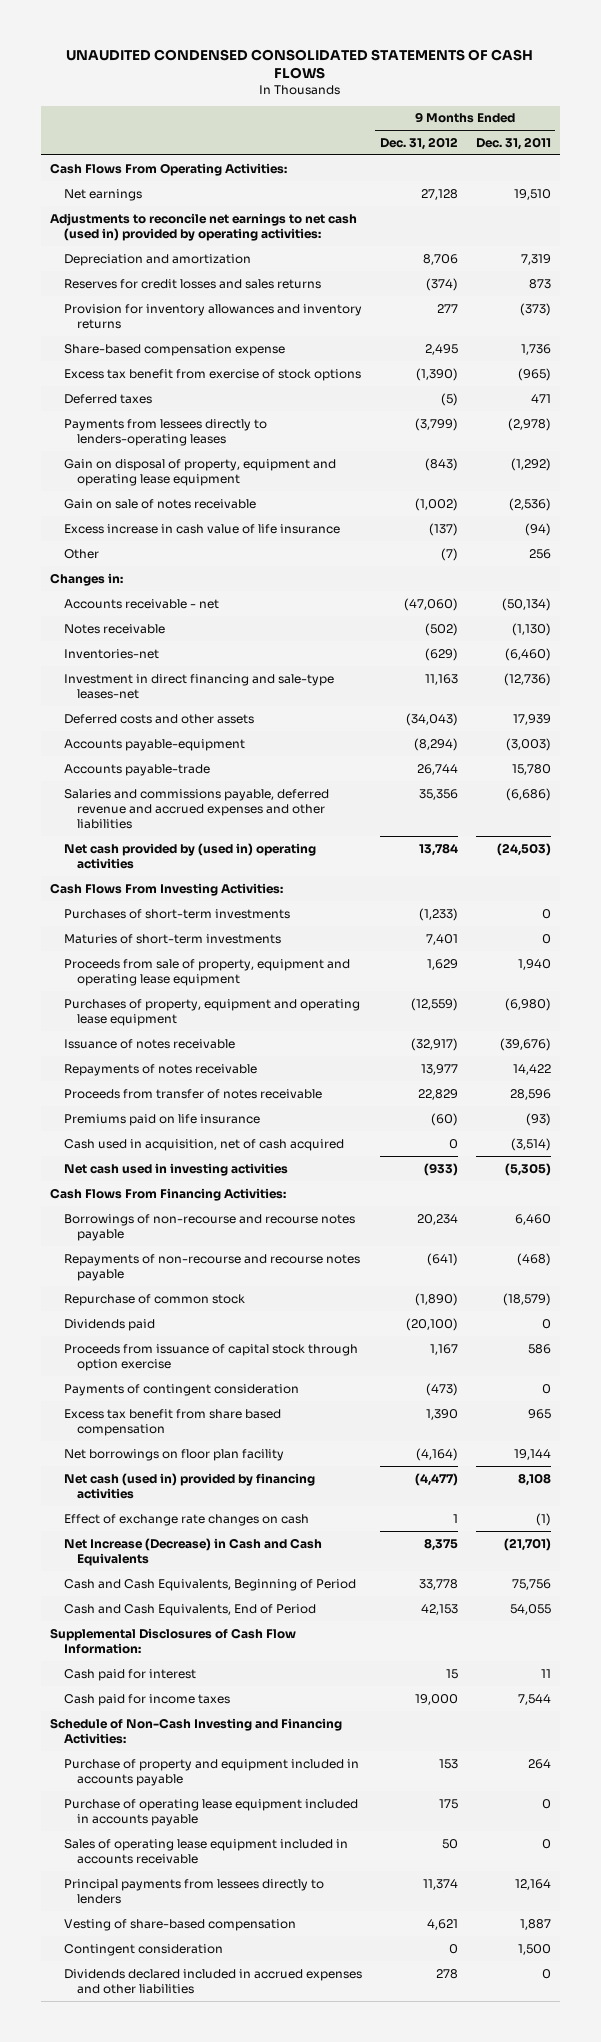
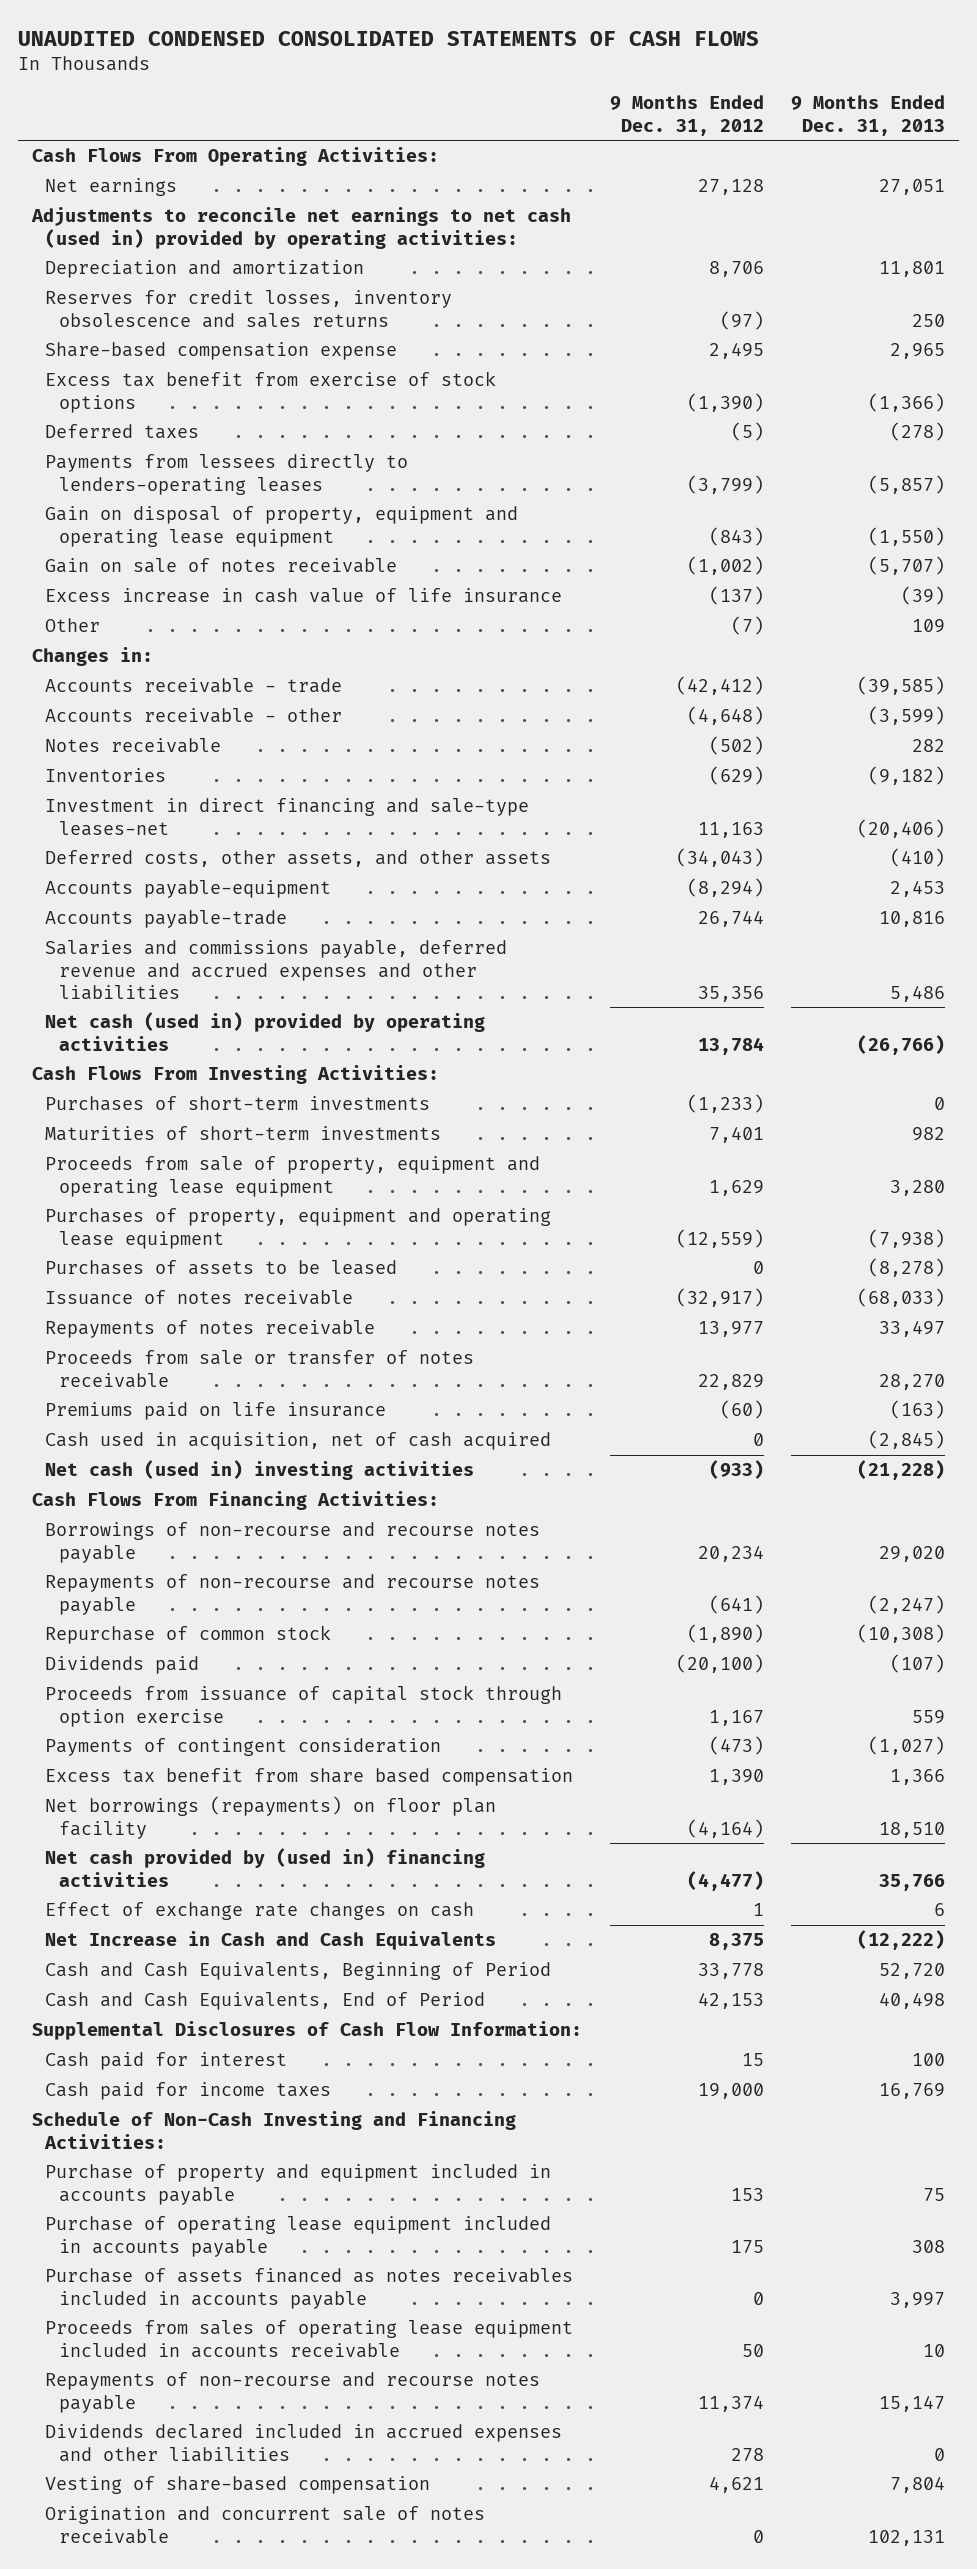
[475,137,551,151] Dec. 31, 2011 -> none
none -> [791,95,946,136] 9 Months Ended Dec. 31, 2013
[63,303,362,329] Provision for inventory allowances and inventory returns -> none
[63,278,321,289] Reserves for credit losses and sales returns -> [45,290,453,328] Reserves for credit losses, inventory obsolescence and sales returns
[425,277,458,291] (374) -> [719,310,764,330] (97)
[63,598,219,609] Accounts receivable - net -> [45,678,343,694] Accounts receivable - trade
[403,597,458,611] (47,060) -> [675,676,764,696] (42,412)
none -> [45,708,343,724] Accounts receivable - other
[63,648,159,659] Inventories-net -> [45,768,167,783] Inventories
[63,713,254,724] Deferred costs and other assets -> [45,850,552,868] Deferred costs, other assets, and other assets
[63,842,316,869] Net cash provided by (used in) operating activities -> [45,1012,486,1051] Net cash (used in) provided by operating activities
[63,933,281,944] Maturies of short-term investments -> [45,1126,442,1142] Maturities of short-term investments
none -> [45,1260,398,1276] Purchases of assets to be leased
[63,1088,322,1099] Proceeds from transfer of notes receivable -> [45,1350,475,1388] Proceeds from sale or transfer of notes receivable
[63,1162,288,1176] Net cash used in investing activities -> [45,1460,475,1481] Net cash (used in) investing activities
[63,1448,284,1461] Net borrowings on floor plan facility -> [45,1796,497,1839] Net borrowings (repayments) on floor plan facility
[63,1472,315,1499] Net cash (used in) provided by financing activities -> [45,1848,486,1887] Net cash provided by (used in) financing activities
[63,1537,322,1566] Net Increase (Decrease) in Cash and Cash Equivalents -> [45,1931,497,1951] Net Increase in Cash and Cash Equivalents
[63,1943,223,1956] Contingent consideration -> none
none -> [45,2268,574,2309] Purchase of assets financed as notes receivables included in accounts payable
[63,1838,348,1864] Sales of operating lease equipment included in accounts receivable -> [45,2320,574,2358] Proceeds from sales of operating lease equipment included in accounts receivable
[63,1878,324,1904] Principal payments from lessees directly to lenders -> [45,2372,541,2413] Repayments of non-recourse and recourse notes payable
[63,1918,296,1931] Vesting of share-based compensation -> [45,2476,431,2495] Vesting of share-based compensation
none -> [45,2506,486,2544] Origination and concurrent sale of notes receivable

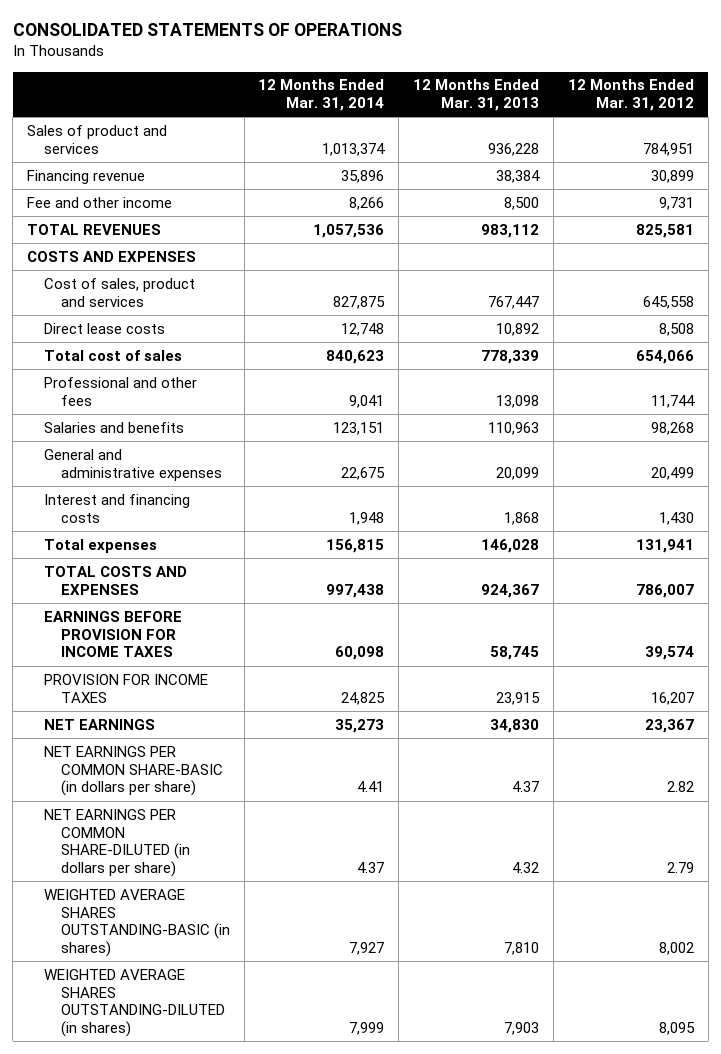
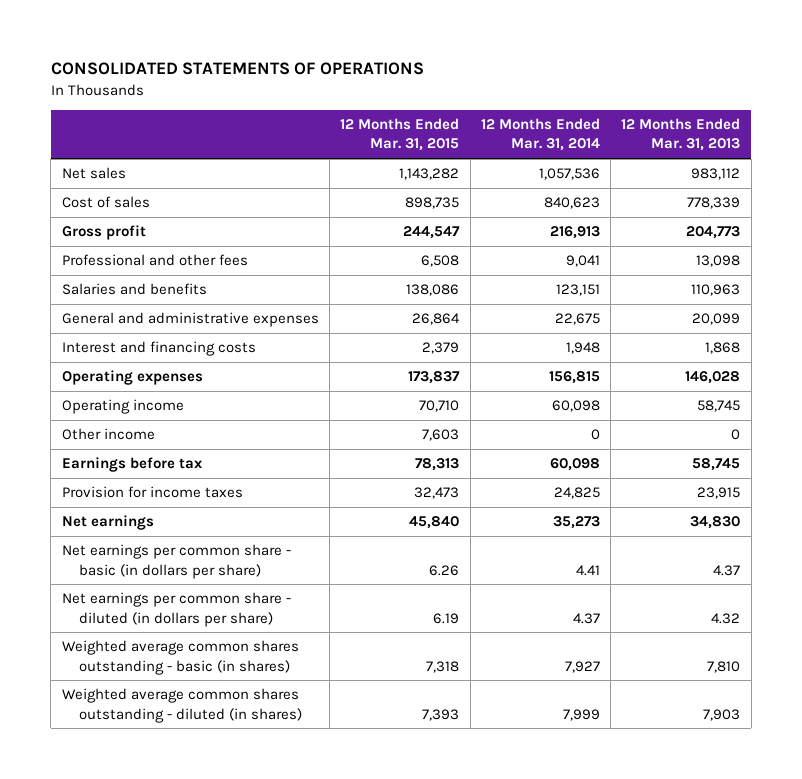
[567,79,694,112] 12 Months Ended Mar. 31, 2012 -> none
none -> [340,118,460,152] 12 Months Ended Mar. 31, 2015
[27,124,168,154] Sales of product and services -> none
[27,169,146,184] Financing revenue -> none
[27,196,173,208] Fee and other income -> none
[27,250,197,262] COSTS AND EXPENSES -> none
[43,277,195,307] Cost of sales, product and services -> none
[43,322,165,334] Direct lease costs -> none
[27,223,162,235] TOTAL REVENUES -> [61,167,126,180] Net sales
[43,349,182,361] Total cost of sales -> [61,196,150,209] Cost of sales
none -> [61,225,146,241] Gross profit
[43,565,187,595] TOTAL COSTS AND EXPENSES -> none
[43,538,157,553] Total expenses -> [61,370,203,386] Operating expenses
none -> [61,399,184,415] Operating income
none -> [61,428,155,441] Other income
[43,610,182,658] EARNINGS BEFORE PROVISION FOR INCOME TAXES -> [61,457,203,473] Earnings before tax
[43,673,208,703] PROVISION FOR INCOME TAXES -> [61,486,243,499] Provision for income taxes
[43,718,155,730] NET EARNINGS -> [61,515,154,531] Net earnings
[43,745,223,797] NET EARNINGS PER COMMON SHARE-BASIC (in dollars per share) -> [61,544,291,579] Net earnings per common share - basic (in dollars per share)
[43,808,190,878] NET EARNINGS PER COMMON SHARE-DILUTED (in dollars per share) -> [61,592,291,627] Net earnings per common share - diluted (in dollars per share)
[43,888,230,958] WEIGHTED AVERAGE SHARES OUTSTANDING-BASIC (in shares) -> [61,640,299,675] Weighted average common shares outstanding - basic (in shares)
[43,968,225,1038] WEIGHTED AVERAGE SHARES OUTSTANDING-DILUTED (in shares) -> [61,688,303,723] Weighted average common shares outstanding - diluted (in shares)

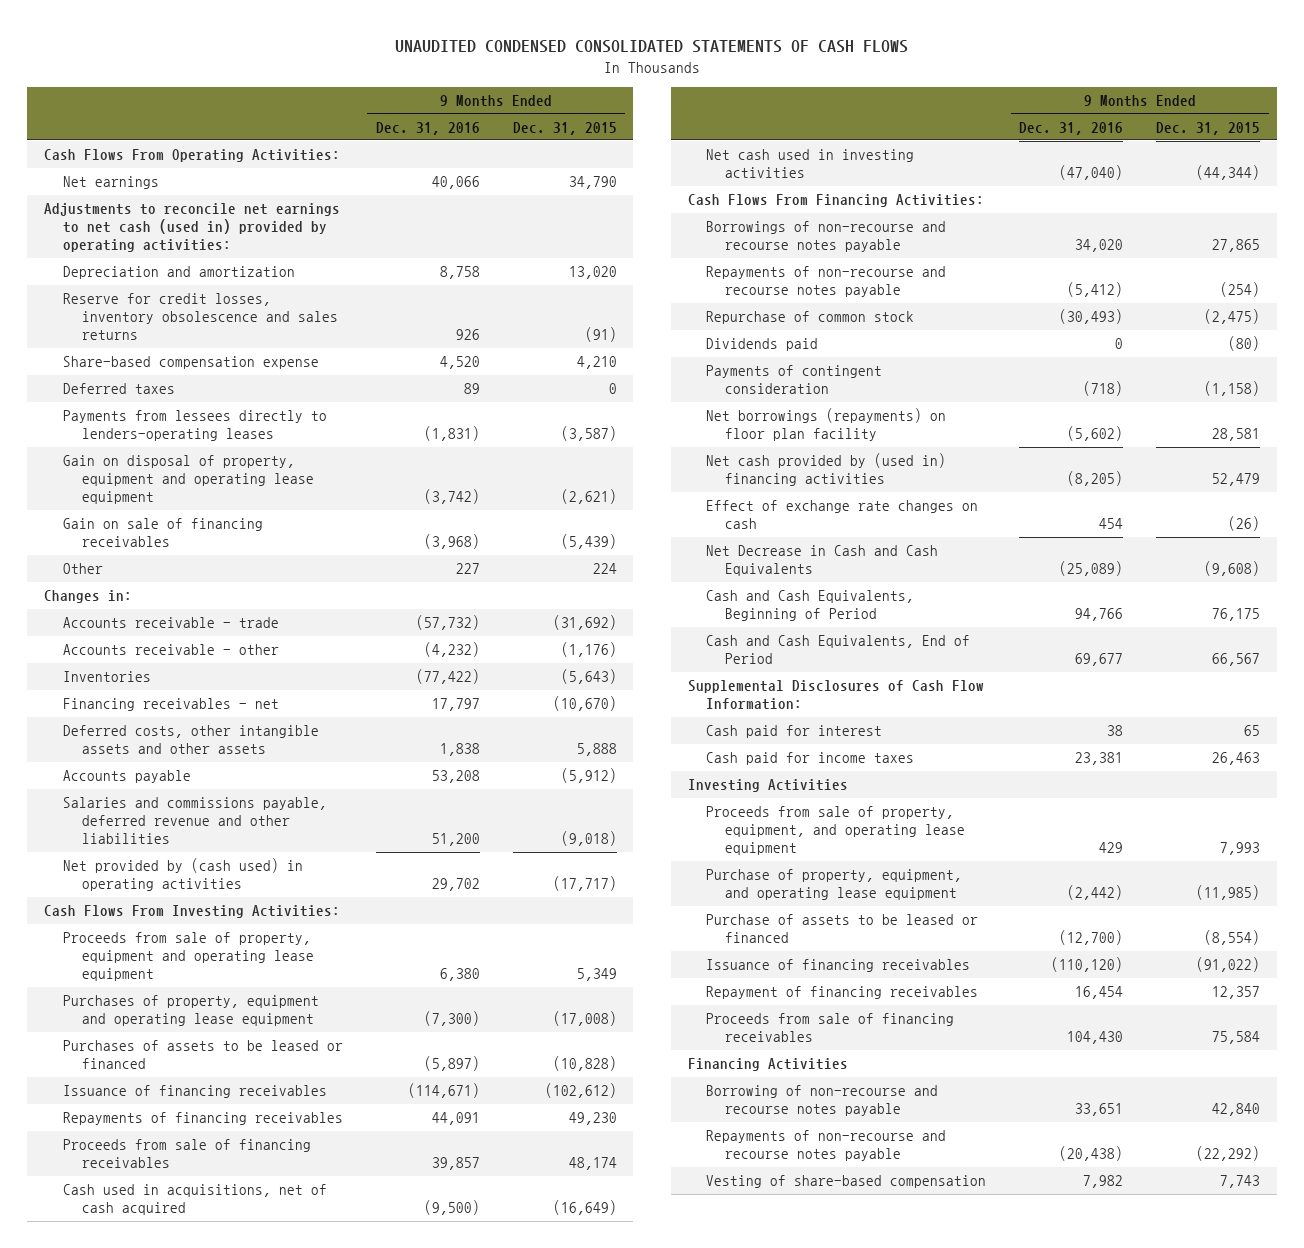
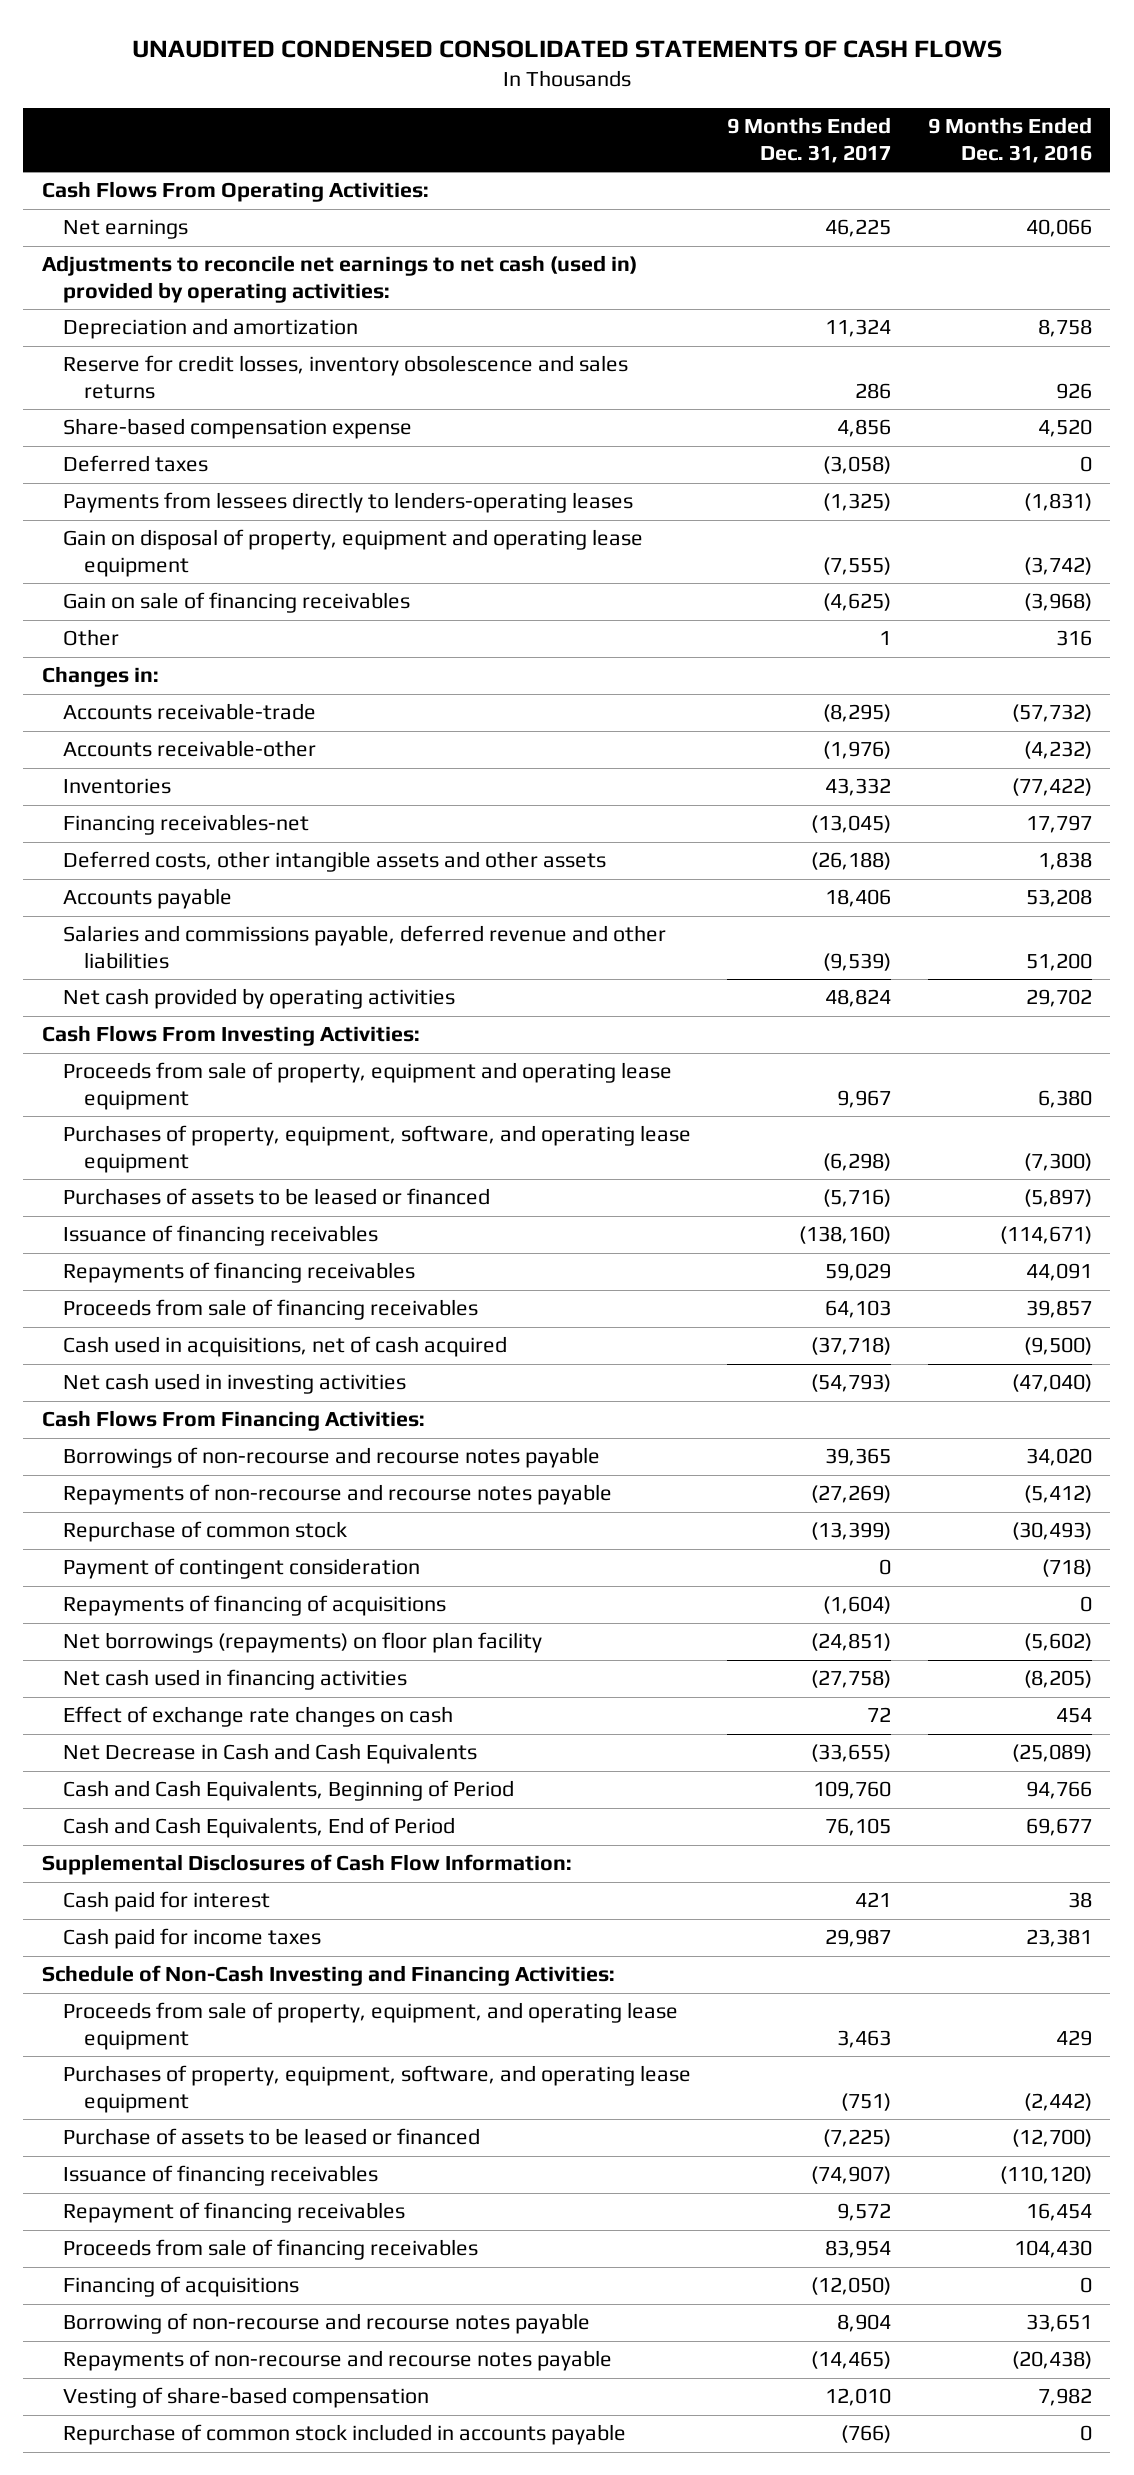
[512,121,617,135] Dec. 31, 2015 -> none
none -> [727,117,892,163] 9 Months Ended Dec. 31, 2017
[463,383,480,395] 89 -> [1080,456,1093,473] 0
[455,563,480,575] 227 -> [1056,630,1093,647] 316
[62,617,279,629] Accounts receivable - trade -> [62,703,316,721] Accounts receivable-trade
[62,644,279,656] Accounts receivable - other -> [62,740,316,758] Accounts receivable-other
[62,698,279,712] Financing receivables - net -> [62,814,309,836] Financing receivables-net
[62,858,303,892] Net provided by (cash used) in operating activities -> [62,988,455,1010] Net cash provided by operating activities
[62,995,319,1027] Purchases of property, equipment and operating lease equipment -> [62,1125,691,1174] Purchases of property, equipment, software, and operating lease equipment
[706,338,819,352] Dividends paid -> none
[706,365,883,395] Payments of contingent consideration -> [62,1558,420,1580] Payment of contingent consideration
none -> [62,1595,446,1617] Repayments of financing of acquisitions
[706,453,947,487] Net cash provided by (used in) financing activities -> [62,1669,407,1691] Net cash used in financing activities
[687,779,848,793] Investing Activities -> none
none -> [41,1965,615,1987] Schedule of Non-Cash Investing and Financing Activities:
[706,869,963,901] Purchase of property, equipment, and operating lease equipment -> [62,2065,691,2114] Purchases of property, equipment, software, and operating lease equipment
[687,1058,848,1072] Financing Activities -> none
none -> [62,2276,299,2298] Financing of acquisitions
none -> [62,2424,626,2446] Repurchase of common stock included in accounts payable

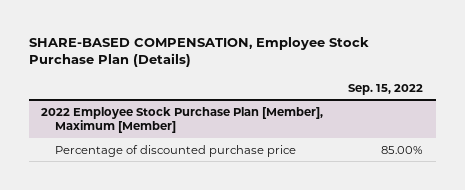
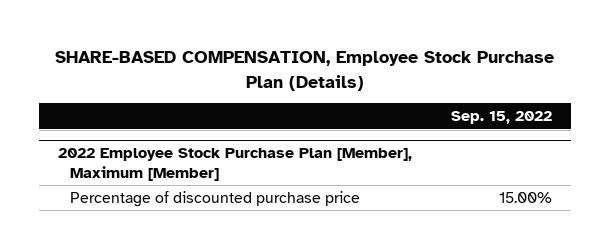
[381,145,424,154] 85.00% -> [498,191,552,203] 15.00%

